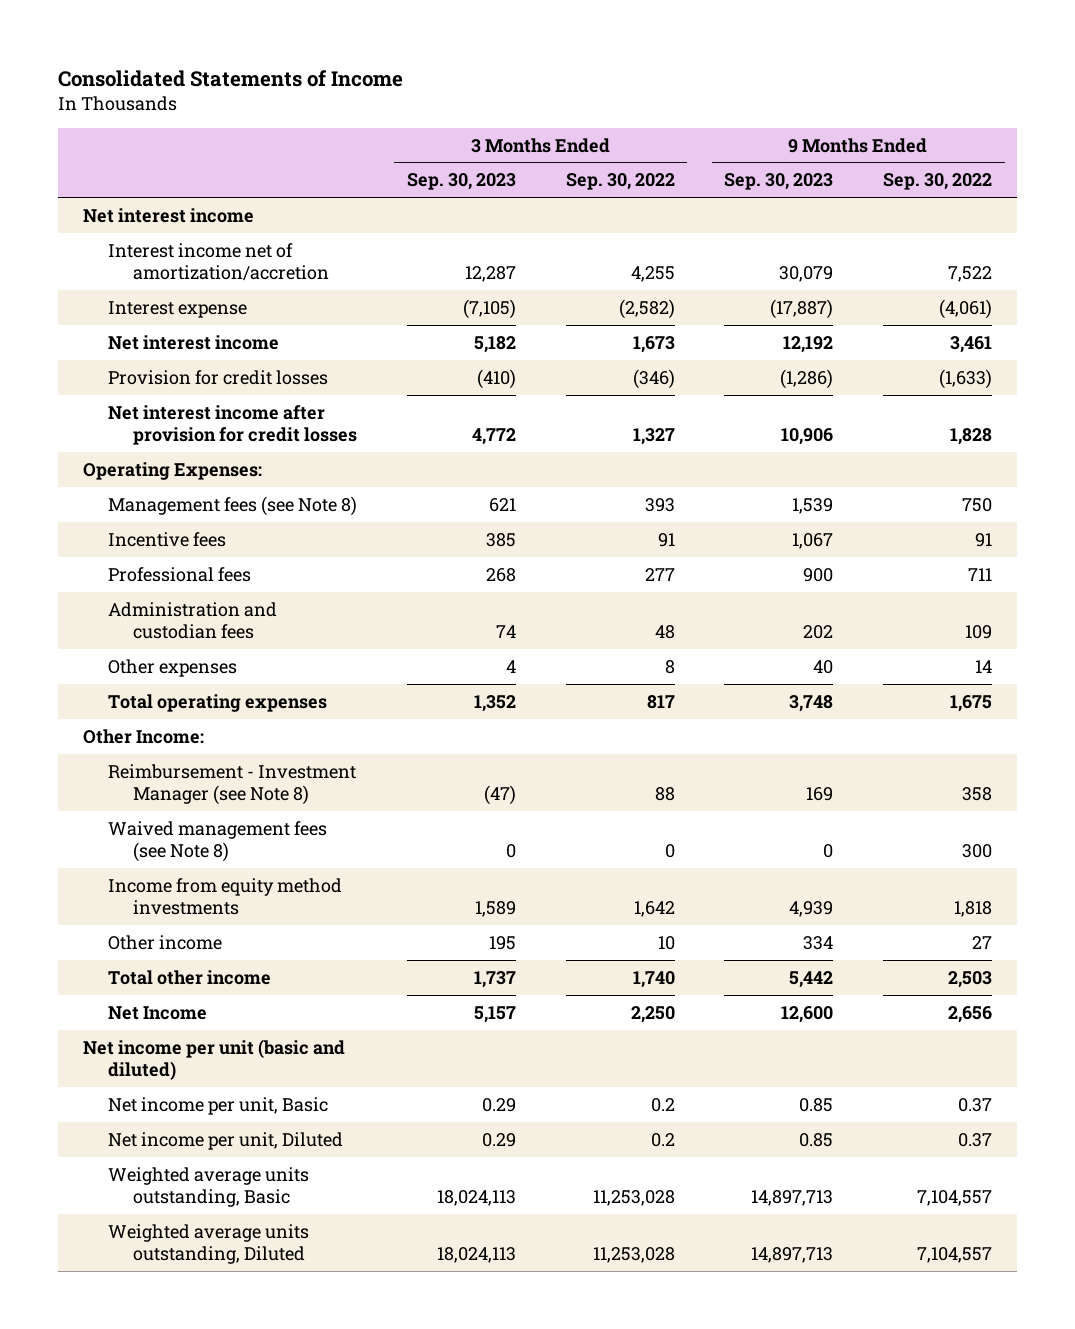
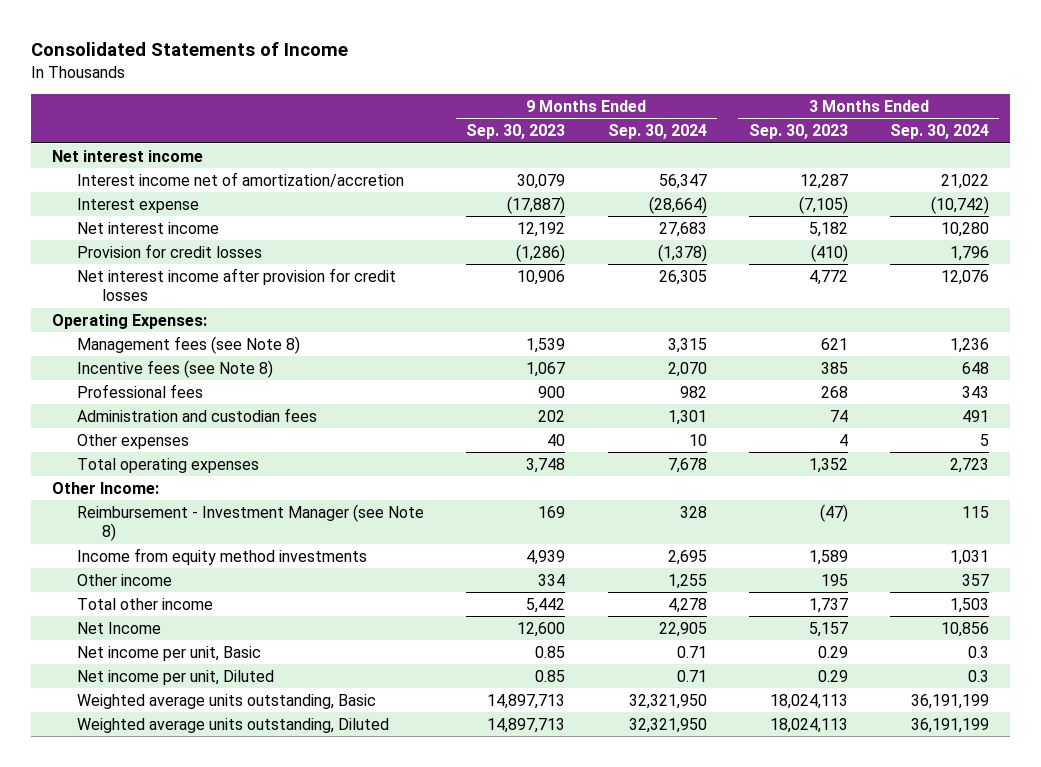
[565,173,675,191] Sep. 30, 2022 -> none
[883,173,993,191] Sep. 30, 2022 -> none
none -> [607,124,707,140] Sep. 30, 2024
none -> [889,124,989,140] Sep. 30, 2024
[107,531,226,547] Incentive fees -> [77,359,274,378] Incentive fees (see Note 8)
[107,820,327,862] Waived management fees (see Note 8) -> none
[82,1038,345,1080] Net income per unit (basic and diluted) -> none

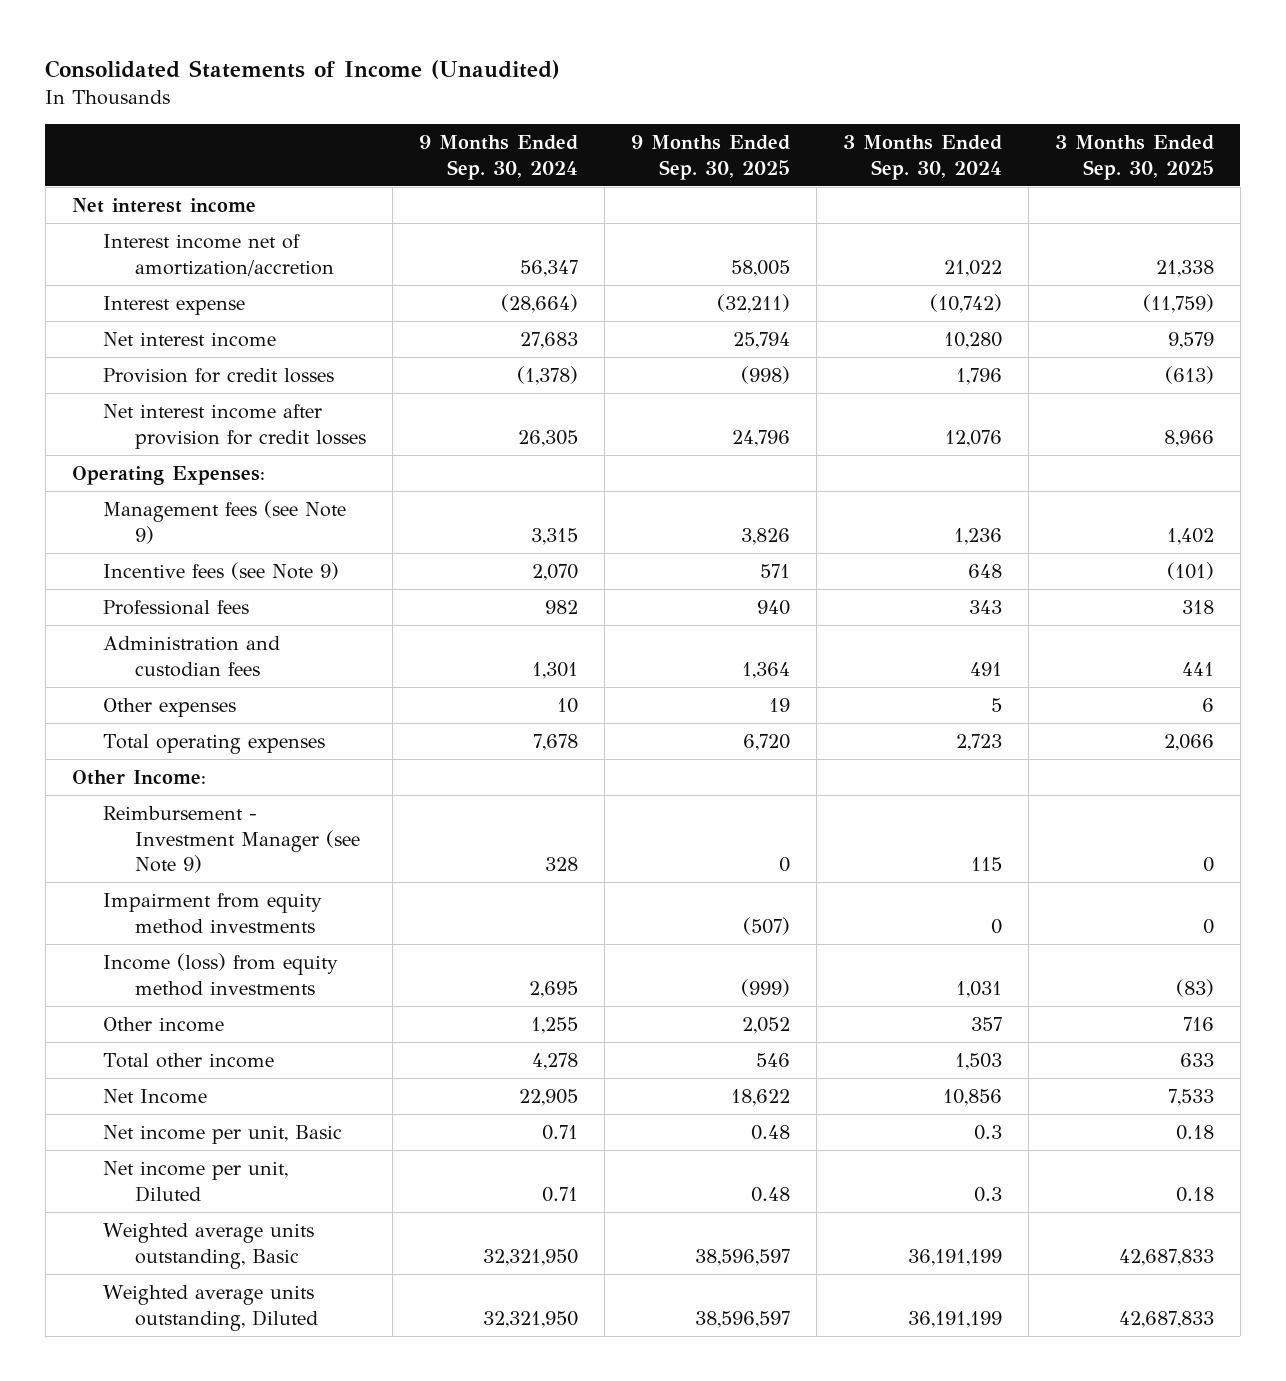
[30,41,348,56] Consolidated Statements of Income -> [45,59,561,79] Consolidated Statements of Income (Unaudited)
[466,124,566,140] Sep. 30, 2023 -> none
[748,124,848,140] Sep. 30, 2023 -> none
none -> [630,134,790,180] 9 Months Ended Sep. 30, 2025
none -> [1054,134,1214,180] 3 Months Ended Sep. 30, 2025
[77,335,301,354] Management fees (see Note 8) -> [103,499,347,544] Management fees (see Note 9)
[77,359,274,378] Incentive fees (see Note 8) -> [103,561,340,580] Incentive fees (see Note 9)
[77,503,425,542] Reimbursement - Investment Manager (see Note 8) -> [103,805,360,874] Reimbursement - Investment Manager (see Note 9)
none -> [103,892,323,934] Impairment from equity method investments
[77,547,368,565] Income from equity method investments -> [103,952,339,996] Income (loss) from equity method investments

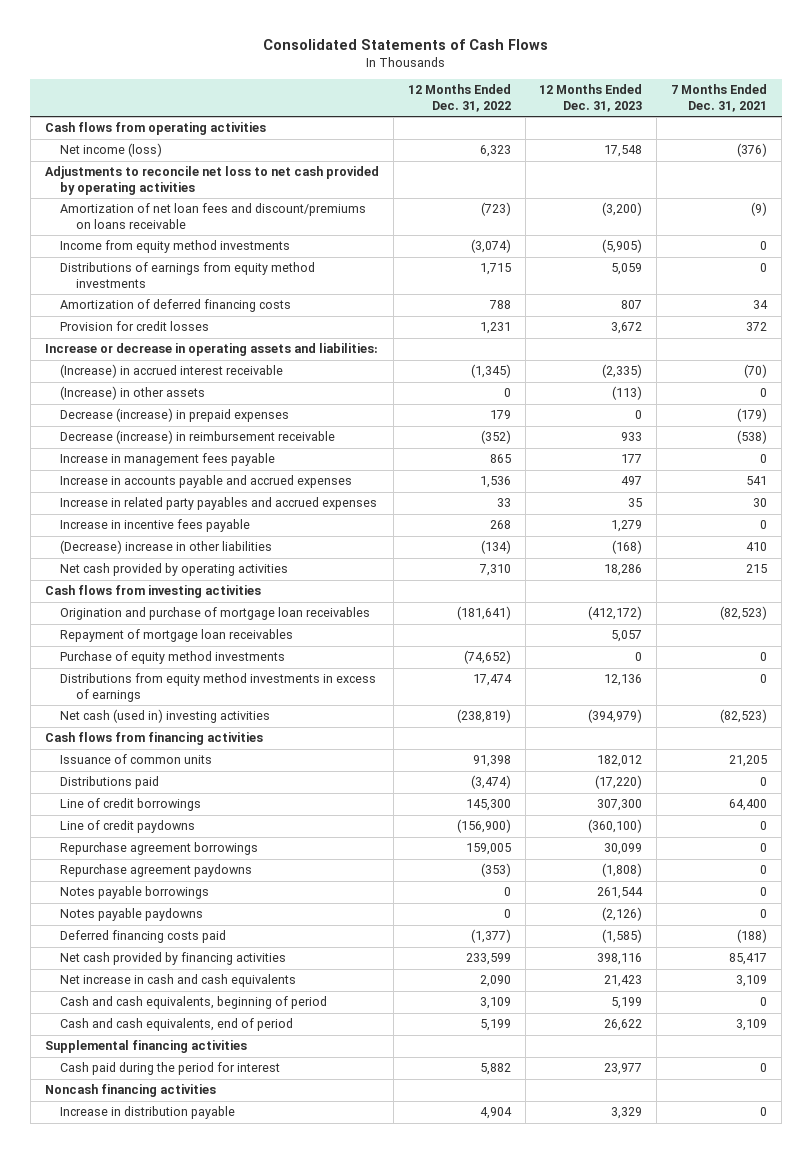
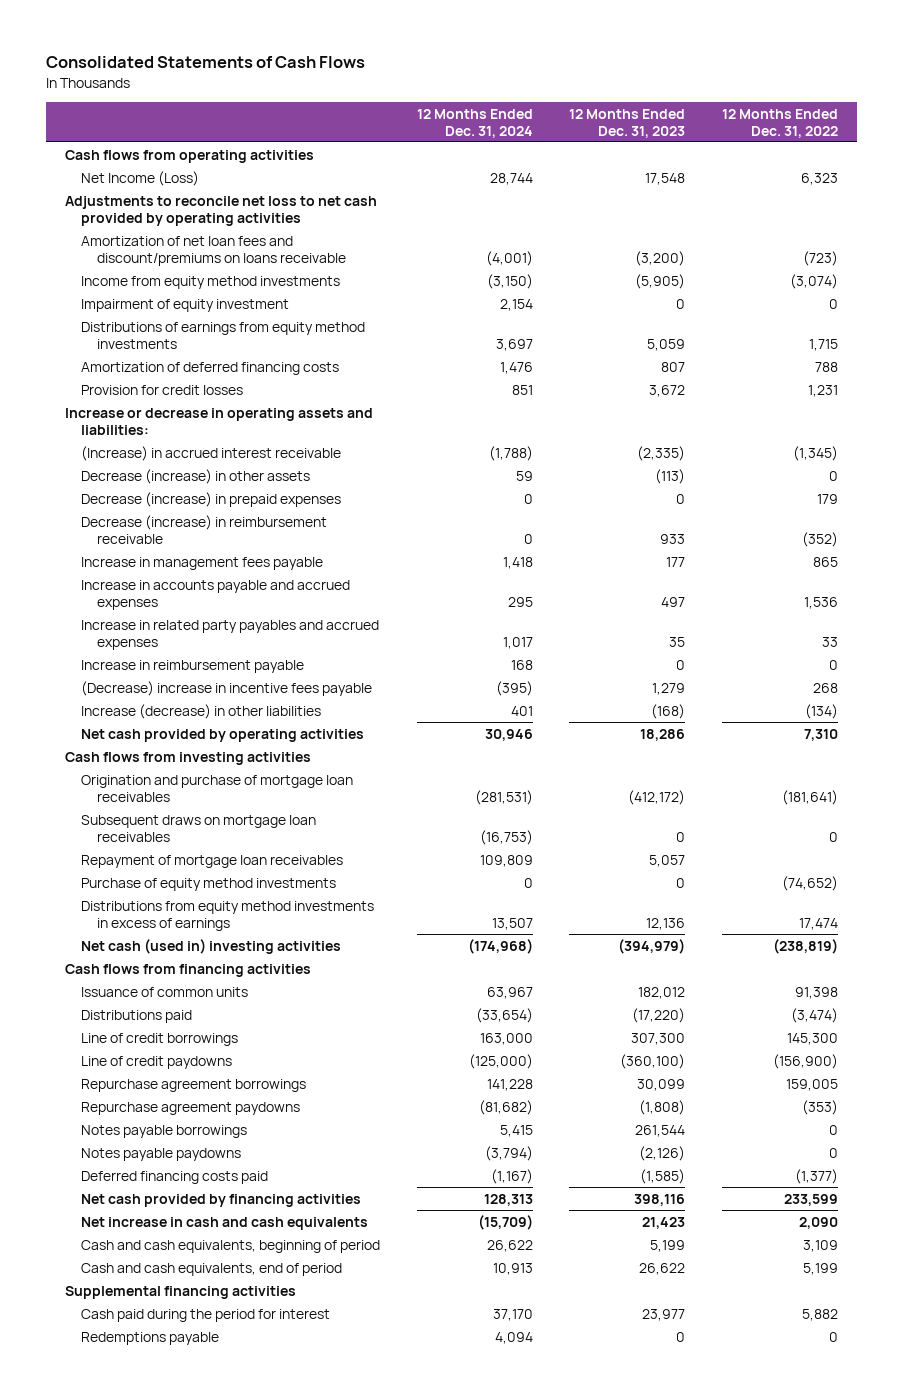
[671,84,768,113] 7 Months Ended Dec. 31, 2021 -> none
none -> [416,108,533,138] 12 Months Ended Dec. 31, 2024
[60,143,163,158] Net income (loss) -> [80,170,199,186] Net Income (Loss)
none -> [80,298,289,312] Impairment of equity investment
[60,386,206,401] (Increase) in other assets -> [80,468,310,484] Decrease (increase) in other assets
none -> [80,659,304,673] Increase in reimbursement payable
[60,519,251,533] Increase in incentive fees payable -> [80,680,372,696] (Decrease) increase in incentive fees payable
[60,540,273,555] (Decrease) increase in other liabilities -> [80,703,321,719] Increase (decrease) in other liabilities
none -> [80,814,316,842] Subsequent draws on mortgage loan receivables
[44,1084,216,1098] Noncash financing activities -> none
[60,1106,236,1120] Increase in distribution payable -> none
none -> [80,1331,219,1345] Redemptions payable

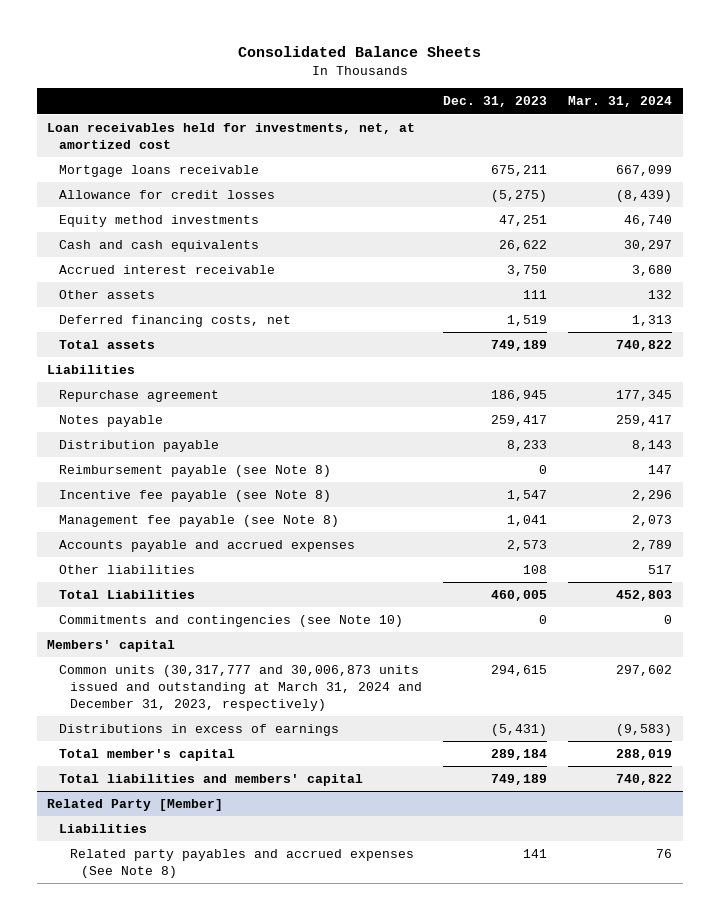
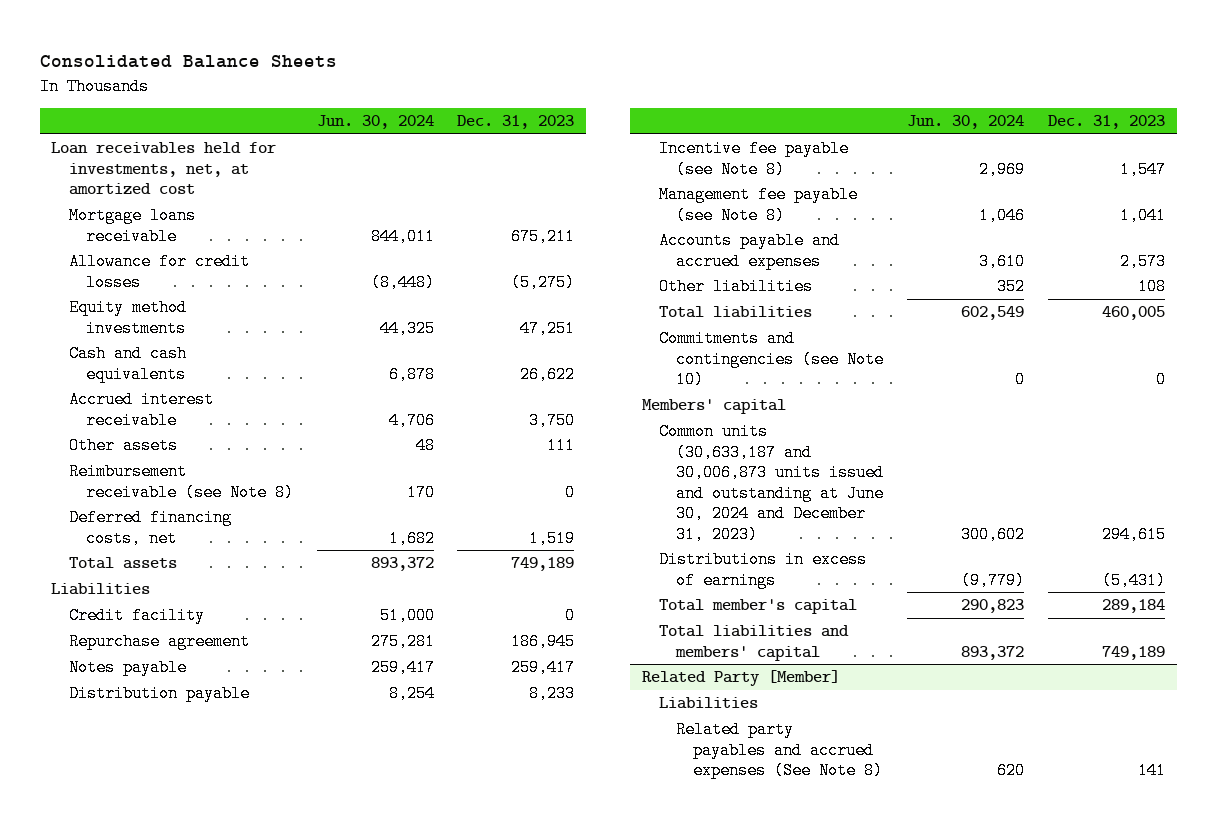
[568,96,673,108] Mar. 31, 2024 -> none
none -> [316,115,434,130] Jun. 30, 2024
none -> [68,463,294,501] Reimbursement receivable (see Note 8)
none -> [68,607,205,625] Credit facility
[58,465,331,478] Reimbursement payable (see Note 8) -> none
[58,590,195,600] Total Liabilities -> [659,306,813,319] Total liabilities
[58,665,423,711] Common units (30,317,777 and 30,006,873 units issued and outstanding at March 31, 2024 and December 31, 2023, respectively) -> [659,423,885,543] Common units (30,633,187 and 30,006,873 units issued and outstanding at June 30, 2024 and December 31, 2023)

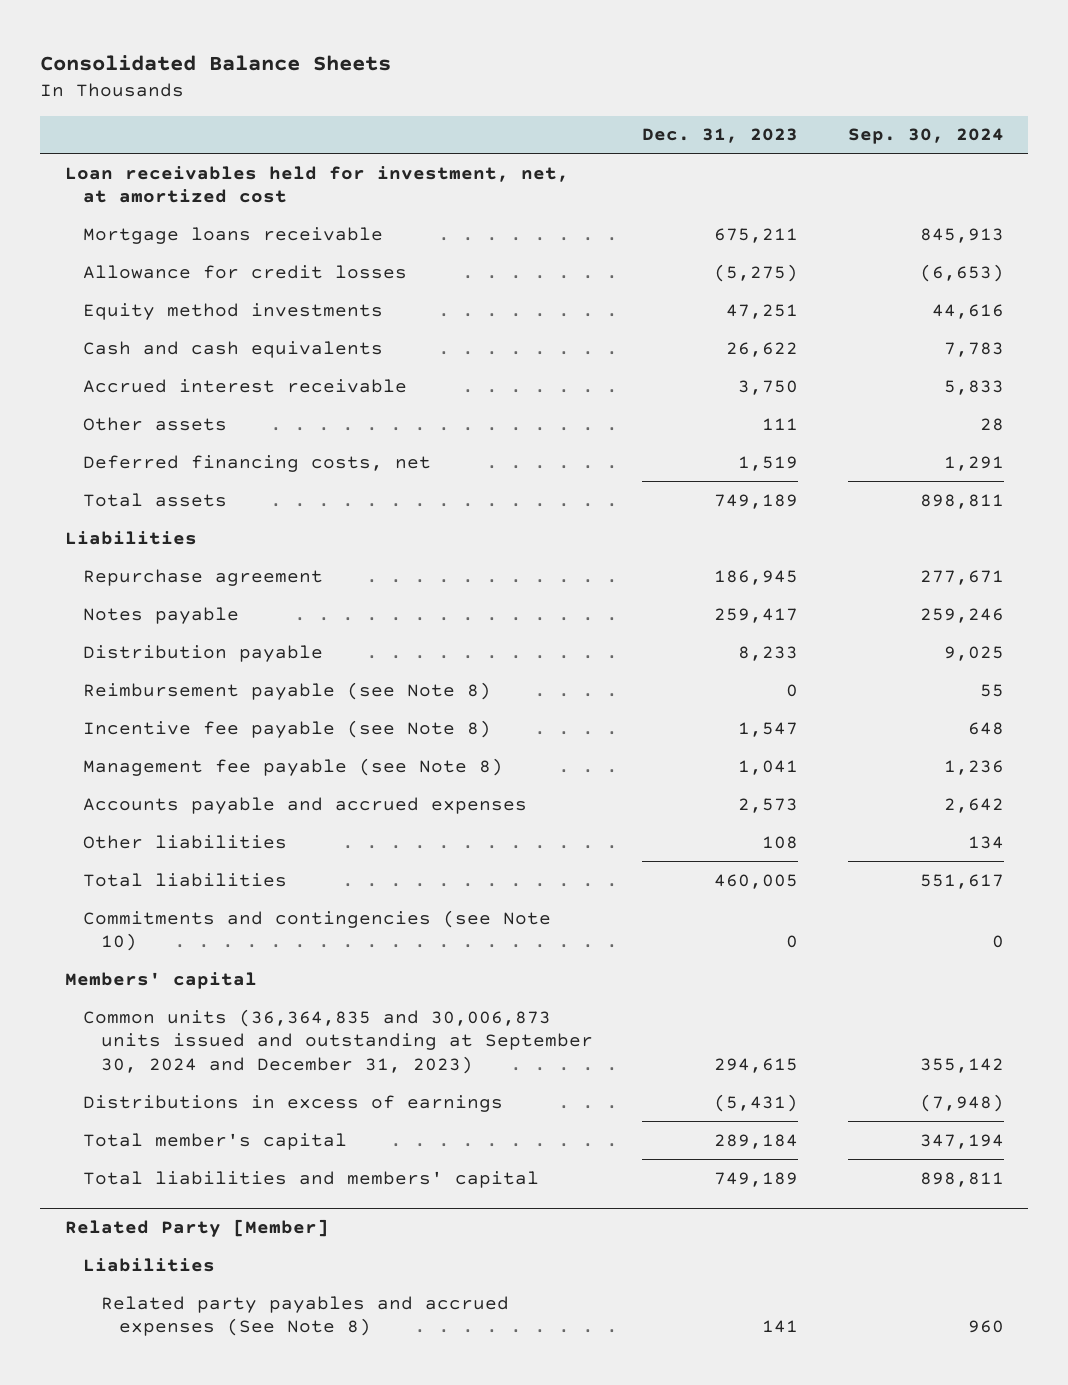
[316,115,434,130] Jun. 30, 2024 -> none
none -> [847,128,1004,145] Sep. 30, 2024
[51,142,277,196] Loan receivables held for investments, net, at amortized cost -> [64,165,569,204] Loan receivables held for investment, net, at amortized cost
[68,463,294,501] Reimbursement receivable (see Note 8) -> none
[68,607,205,625] Credit facility -> none
none -> [82,681,491,700] Reimbursement payable (see Note 8)
[659,423,885,543] Common units (30,633,187 and 30,006,873 units issued and outstanding at June 30, 2024 and December 31, 2023) -> [82,1008,593,1074] Common units (36,364,835 and 30,006,873 units issued and outstanding at September 30, 2024 and December 31, 2023)

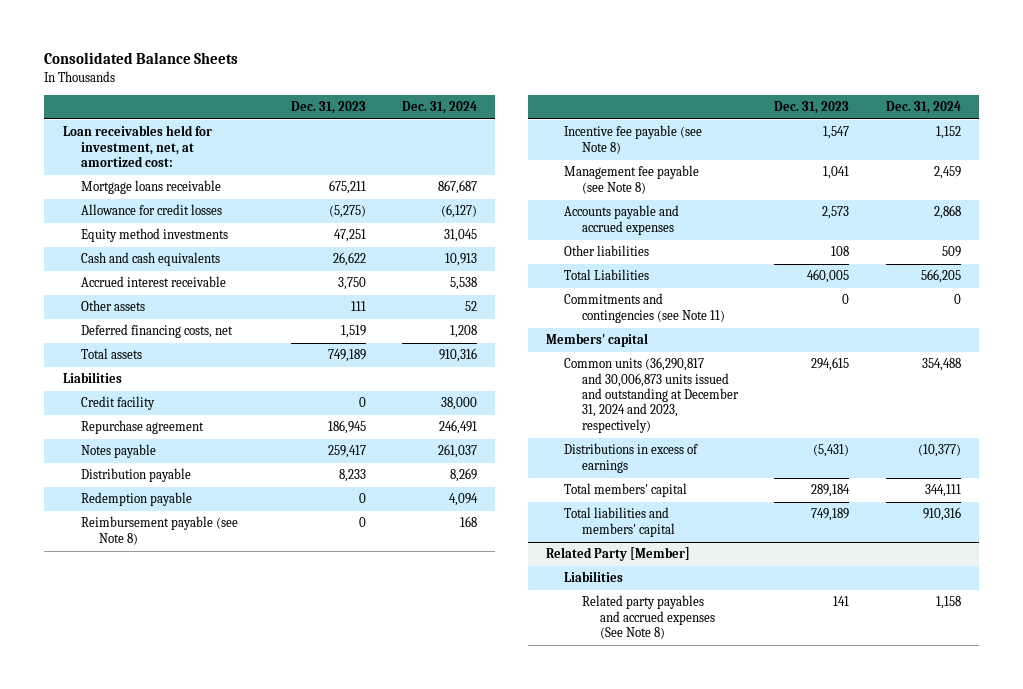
[847,128,1004,145] Sep. 30, 2024 -> none
none -> [402,101,478,115] Dec. 31, 2024
[64,165,569,204] Loan receivables held for investment, net, at amortized cost -> [62,125,212,168] Loan receivables held for investment, net, at amortized cost:
none -> [80,396,155,411] Credit facility
none -> [80,492,192,507] Redemption payable
[82,872,287,887] Total liabilities -> [563,269,649,281] Total Liabilities
[82,909,551,952] Commitments and contingencies (see Note 10) -> [563,293,725,323] Commitments and contingencies (see Note 11)
[82,1008,593,1074] Common units (36,364,835 and 30,006,873 units issued and outstanding at September 30, 2024 and December 31, 2023) -> [563,357,739,433] Common units (36,290,817 and 30,006,873 units issued and outstanding at December 31, 2024 and 2023, respectively)
[82,1132,347,1150] Total member's capital -> [563,483,687,498] Total members' capital

